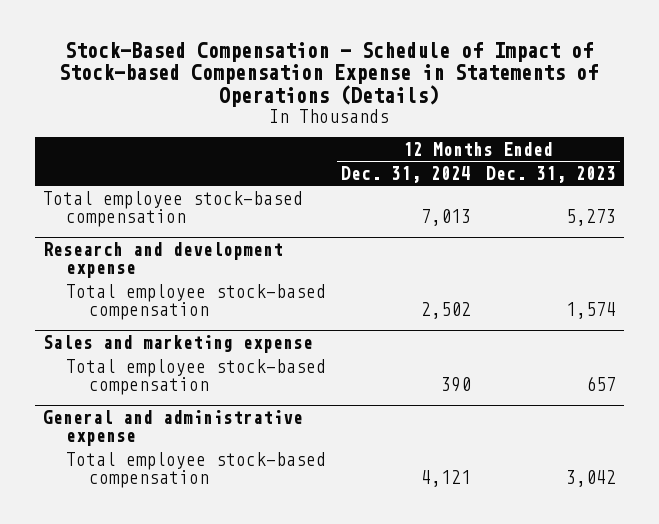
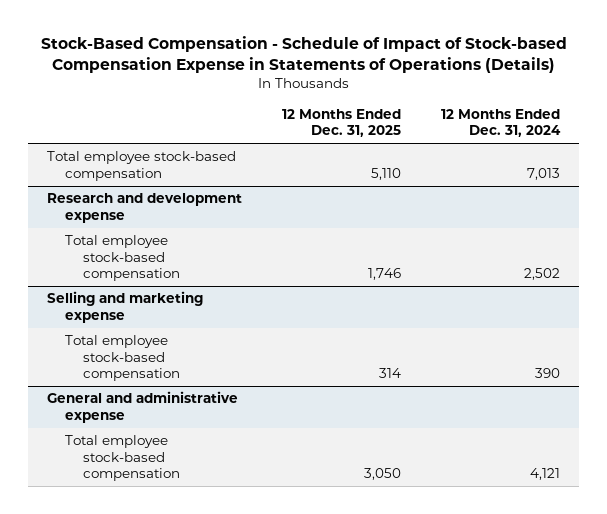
[486,165,617,183] Dec. 31, 2023 -> none
none -> [282,109,402,138] 12 Months Ended Dec. 31, 2025
[42,334,313,353] Sales and marketing expense -> [47,291,204,323] Selling and marketing expense

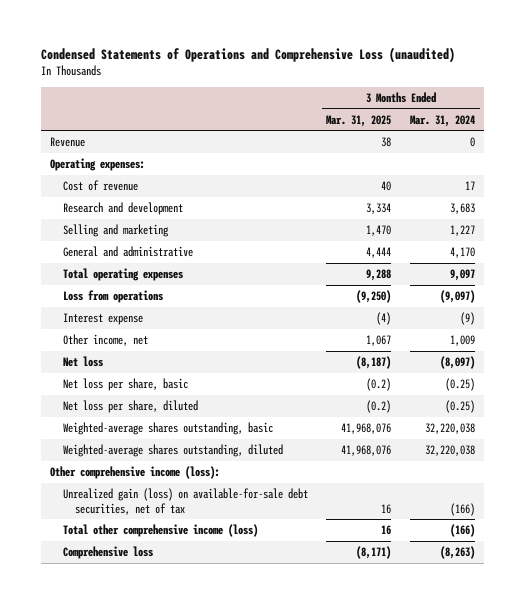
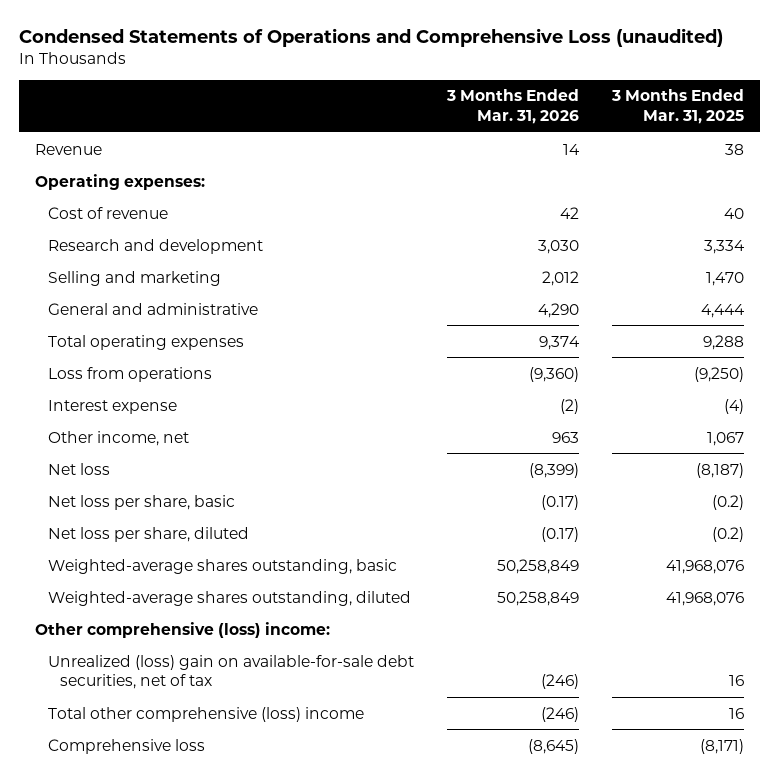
[409,114,475,127] Mar. 31, 2024 -> none
none -> [445,89,579,125] 3 Months Ended Mar. 31, 2026
[50,465,221,479] Other comprehensive income (loss): -> [35,621,331,638] Other comprehensive (loss) income:
[62,487,308,515] Unrealized gain (loss) on available-for-sale debt securities, net of tax -> [47,654,414,690] Unrealized (loss) gain on available-for-sale debt securities, net of tax
[62,523,258,537] Total other comprehensive income (loss) -> [47,706,364,722] Total other comprehensive (loss) income

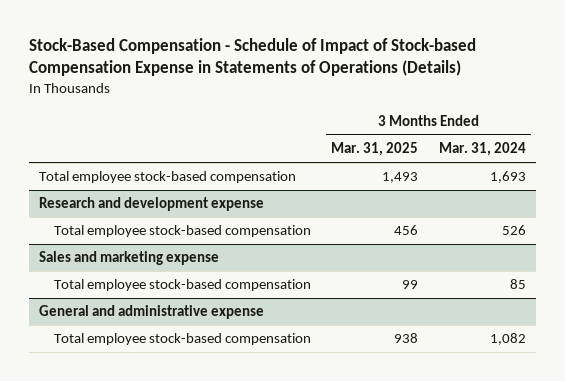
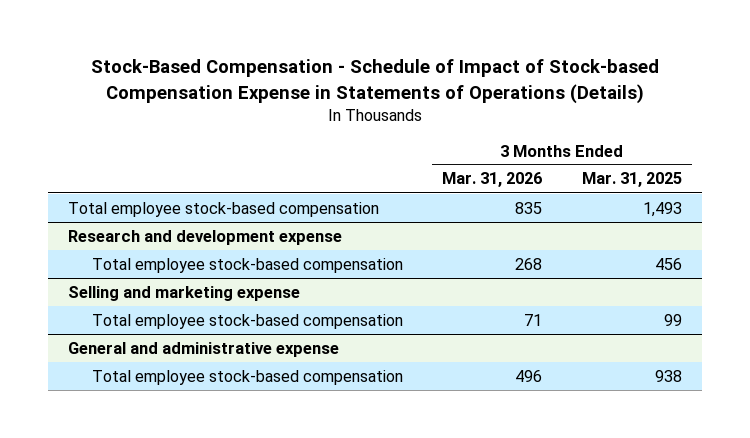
[439,142,527,157] Mar. 31, 2024 -> none
none -> [442,172,543,188] Mar. 31, 2026
[39,251,220,266] Sales and marketing expense -> [67,285,300,301] Selling and marketing expense

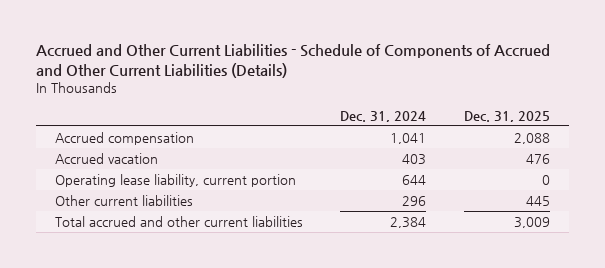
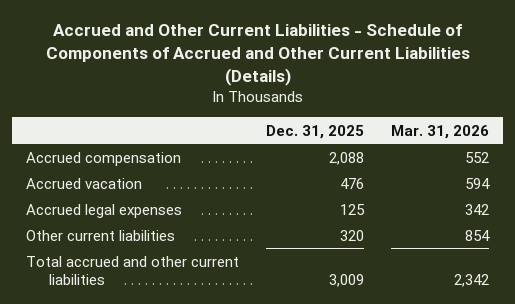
[340,110,427,122] Dec. 31, 2024 -> none
none -> [391,124,490,139] Mar. 31, 2026
[54,174,296,188] Operating lease liability, current portion -> none
none -> [25,203,182,218] Accrued legal expenses
[526,196,551,207] 445 -> [340,229,365,241] 320

